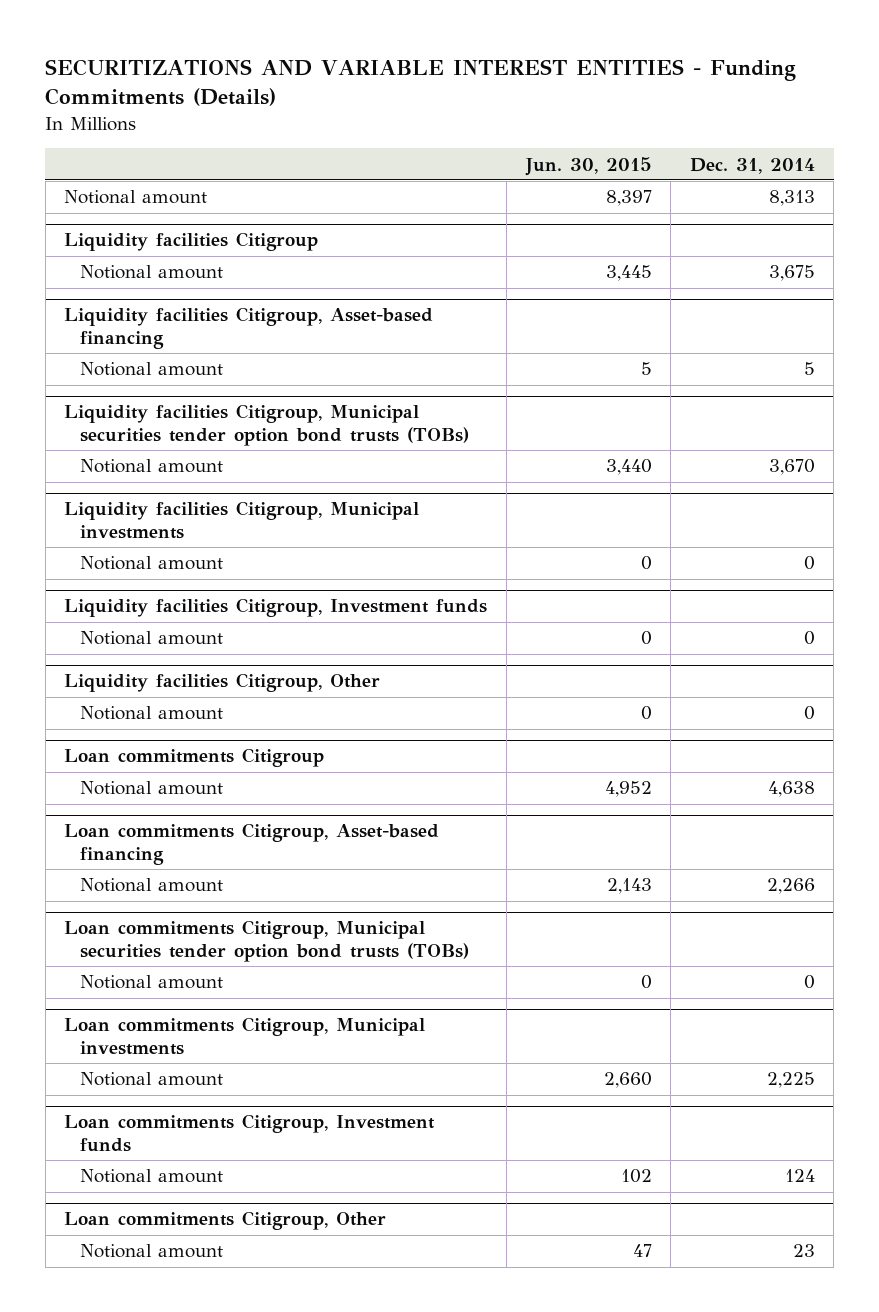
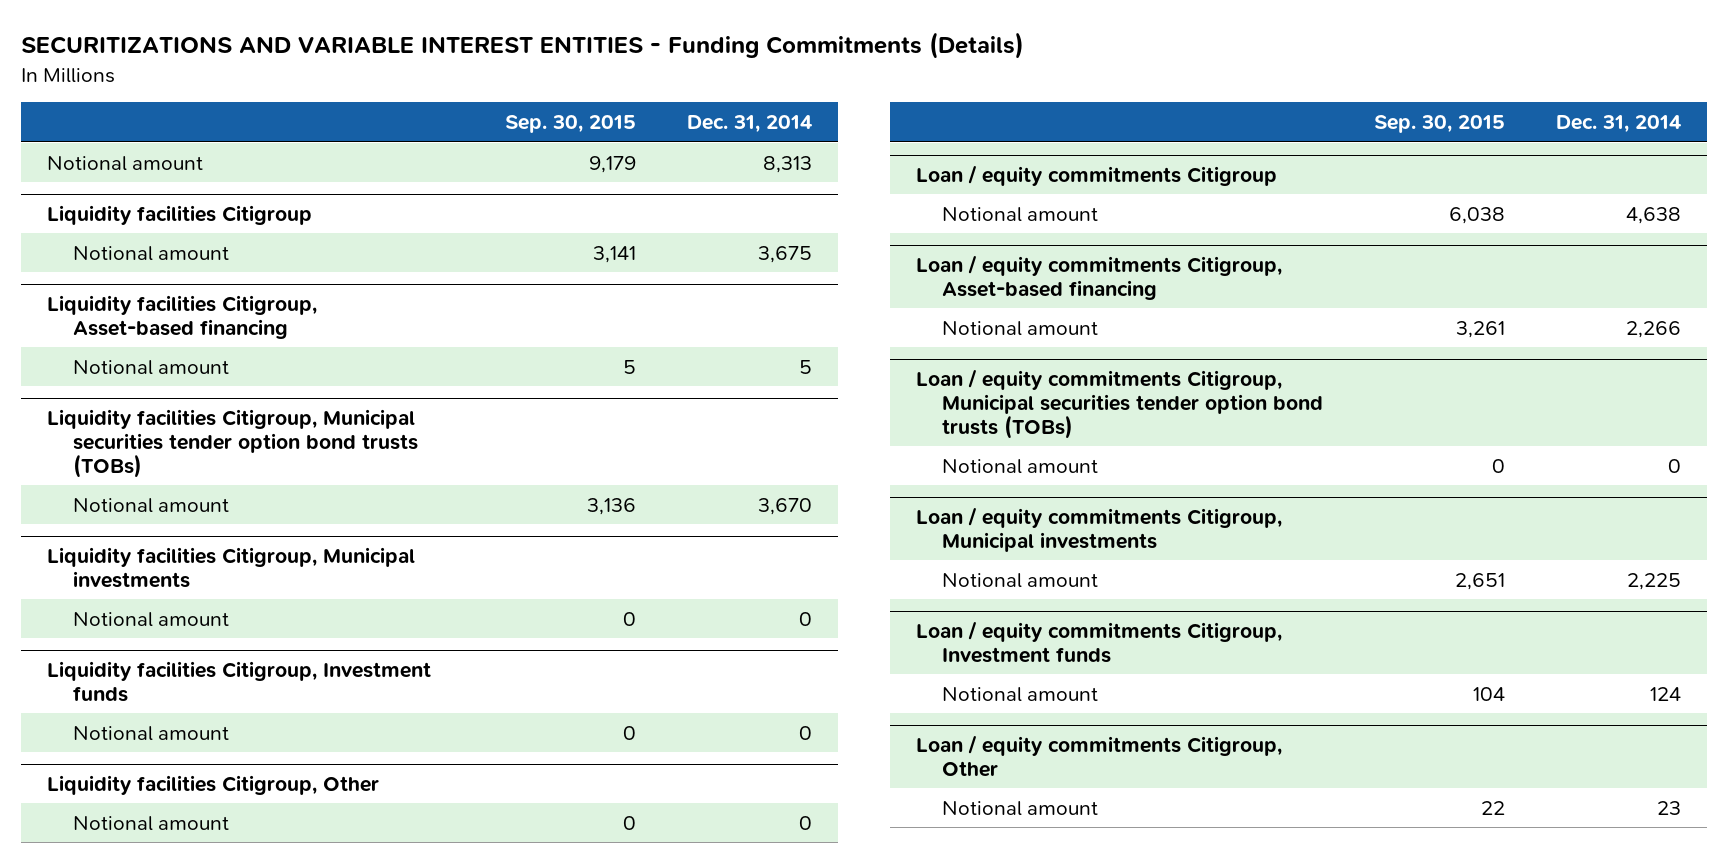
[524,156,652,176] Jun. 30, 2015 -> none
none -> [504,115,636,134] Sep. 30, 2015
[64,748,325,768] Loan commitments Citigroup -> [915,164,1277,186] Loan / equity commitments Citigroup
[64,823,440,865] Loan commitments Citigroup, Asset-based financing -> [915,254,1282,300] Loan / equity commitments Citigroup, Asset-based financing
[64,920,470,962] Loan commitments Citigroup, Municipal securities tender option bond trusts (TOBs) -> [915,368,1323,439] Loan / equity commitments Citigroup, Municipal securities tender option bond trusts (TOBs)
[64,1017,426,1055] Loan commitments Citigroup, Municipal investments -> [915,506,1282,552] Loan / equity commitments Citigroup, Municipal investments
[64,1114,436,1152] Loan commitments Citigroup, Investment funds -> [915,620,1282,663] Loan / equity commitments Citigroup, Investment funds
[64,1211,387,1231] Loan commitments Citigroup, Other -> [915,734,1282,777] Loan / equity commitments Citigroup, Other

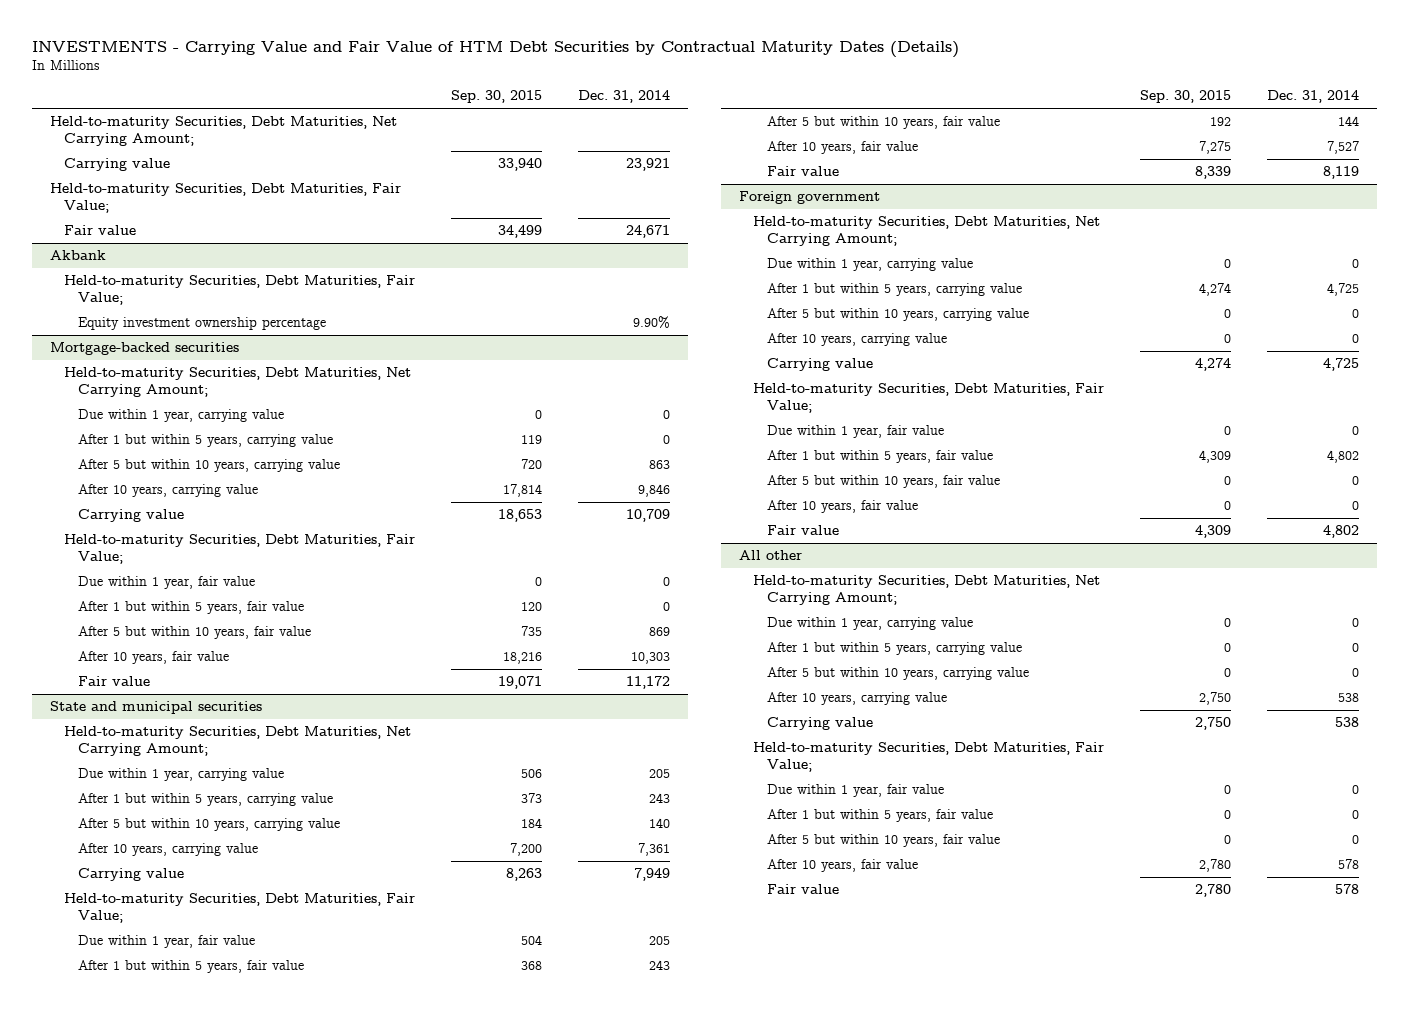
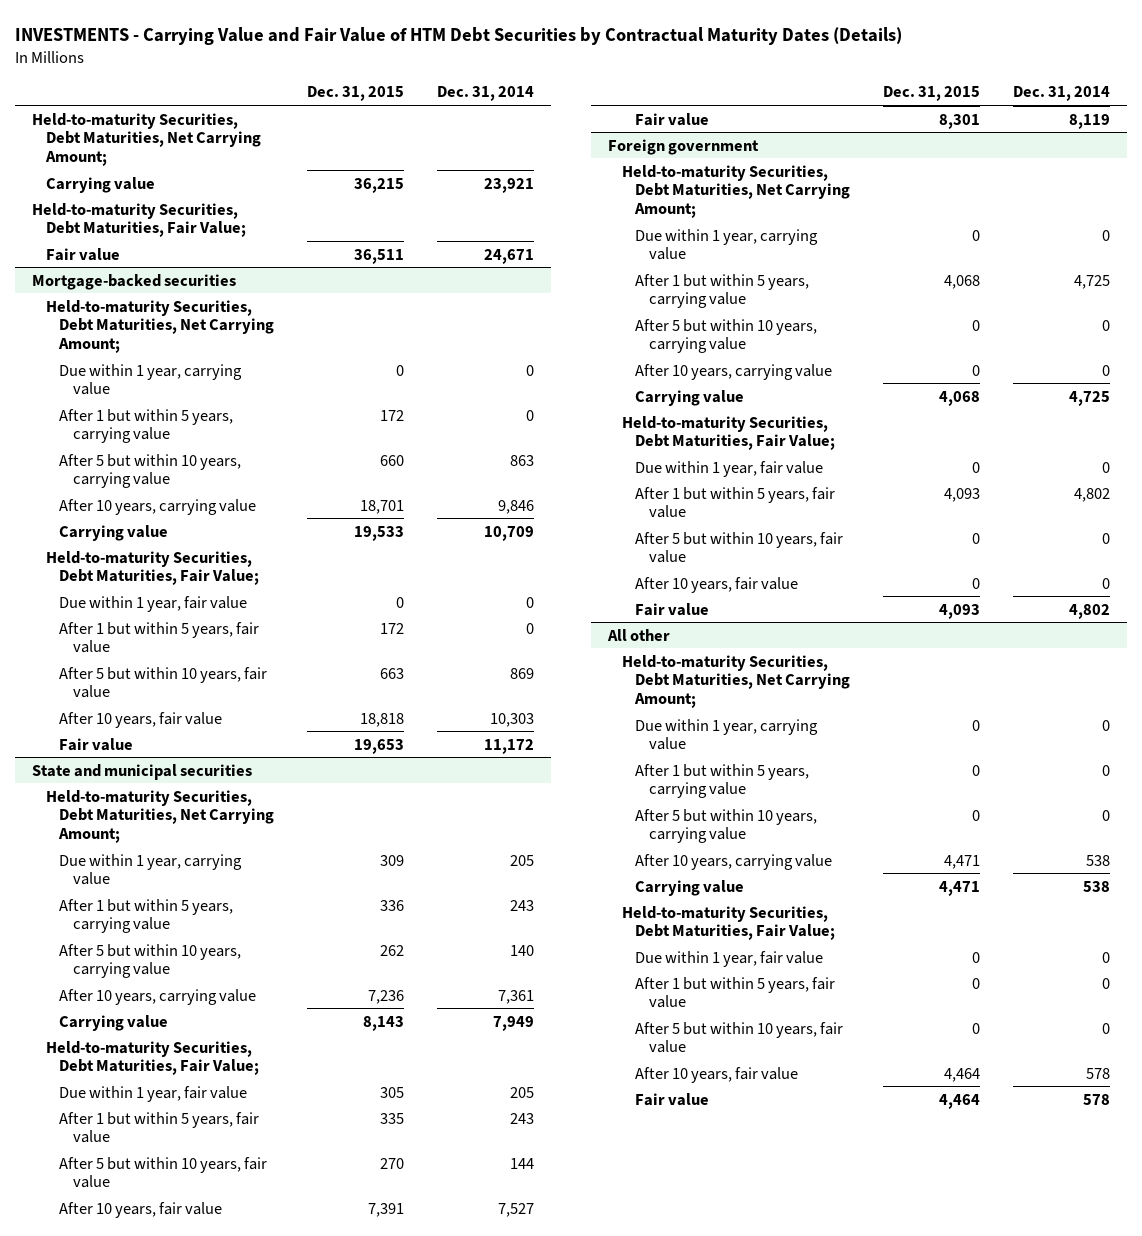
[450,90,542,104] Sep. 30, 2015 -> none
none -> [307,86,405,102] Dec. 31, 2015
[49,249,106,260] Akbank -> none
[63,274,415,305] Held-to-maturity Securities, Debt Maturities, Fair Value; -> none
[77,316,326,330] Equity investment ownership percentage -> none

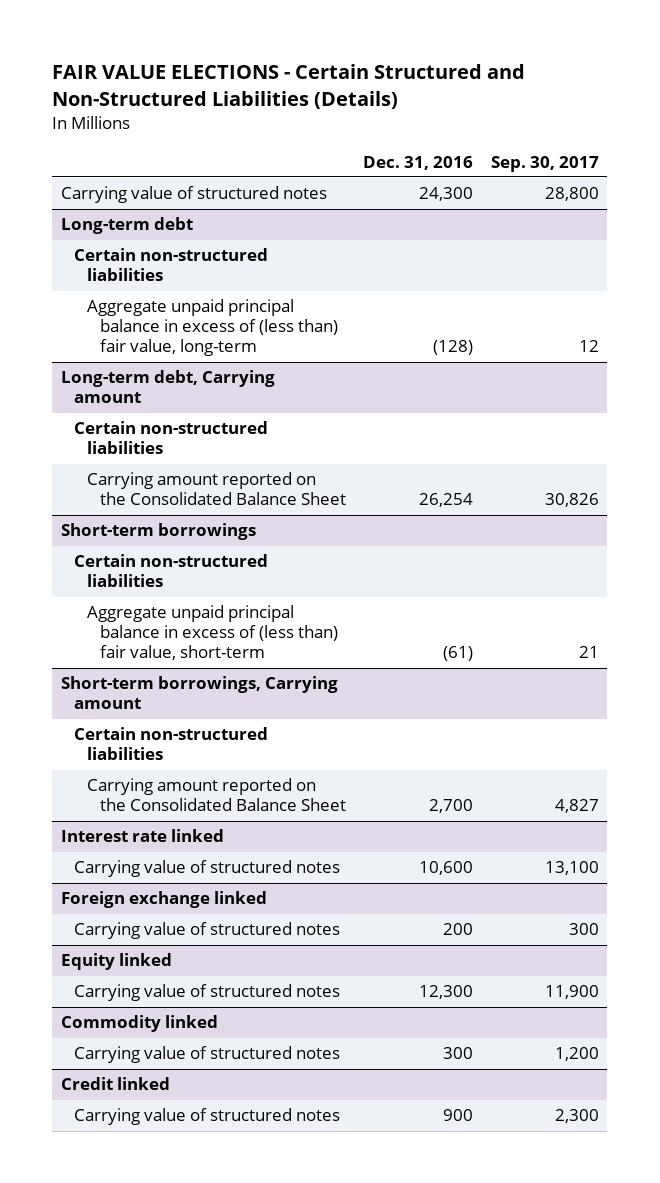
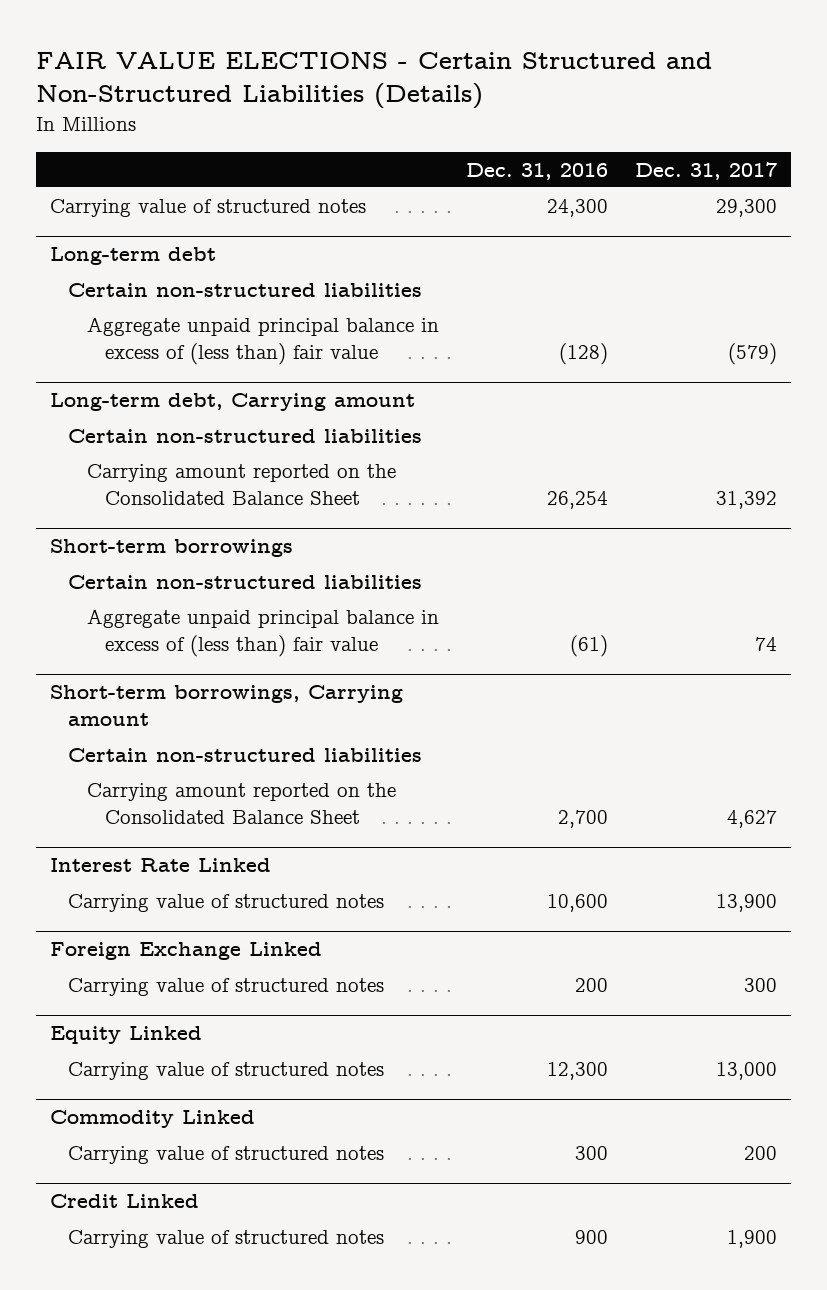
[490,155,599,172] Sep. 30, 2017 -> none
none -> [635,161,778,180] Dec. 31, 2017
[86,299,339,357] Aggregate unpaid principal balance in excess of (less than) fair value, long-term -> [86,316,439,365] Aggregate unpaid principal balance in excess of (less than) fair value
[86,605,339,661] Aggregate unpaid principal balance in excess of (less than) fair value, short-term -> [86,608,439,657] Aggregate unpaid principal balance in excess of (less than) fair value
[60,829,224,843] Interest rate linked -> [49,858,271,873] Interest Rate Linked
[60,891,267,909] Foreign exchange linked -> [49,942,322,961] Foreign Exchange Linked
[60,953,172,971] Equity linked -> [49,1026,202,1045] Equity Linked
[60,1015,218,1033] Commodity linked -> [49,1110,255,1129] Commodity Linked
[60,1077,170,1091] Credit linked -> [49,1194,199,1209] Credit Linked

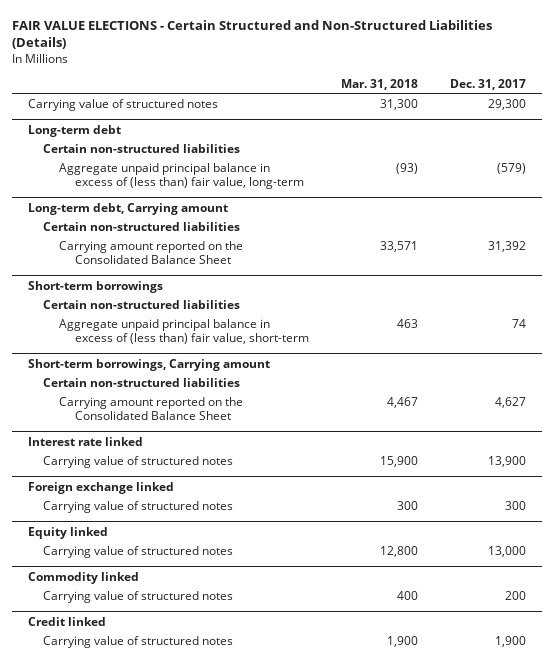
[466,162,609,180] Dec. 31, 2016 -> none
none -> [340,78,418,90] Mar. 31, 2018
[86,316,439,365] Aggregate unpaid principal balance in excess of (less than) fair value -> [58,162,304,189] Aggregate unpaid principal balance in excess of (less than) fair value, long-term
[86,608,439,657] Aggregate unpaid principal balance in excess of (less than) fair value -> [58,318,309,344] Aggregate unpaid principal balance in excess of (less than) fair value, short-term
[49,858,271,873] Interest Rate Linked -> [27,436,143,446] Interest rate linked
[49,942,322,961] Foreign Exchange Linked -> [27,481,174,494] Foreign exchange linked
[49,1026,202,1045] Equity Linked -> [27,526,108,539] Equity linked
[49,1110,255,1129] Commodity Linked -> [27,571,139,584] Commodity linked
[49,1194,199,1209] Credit Linked -> [27,616,106,626] Credit linked

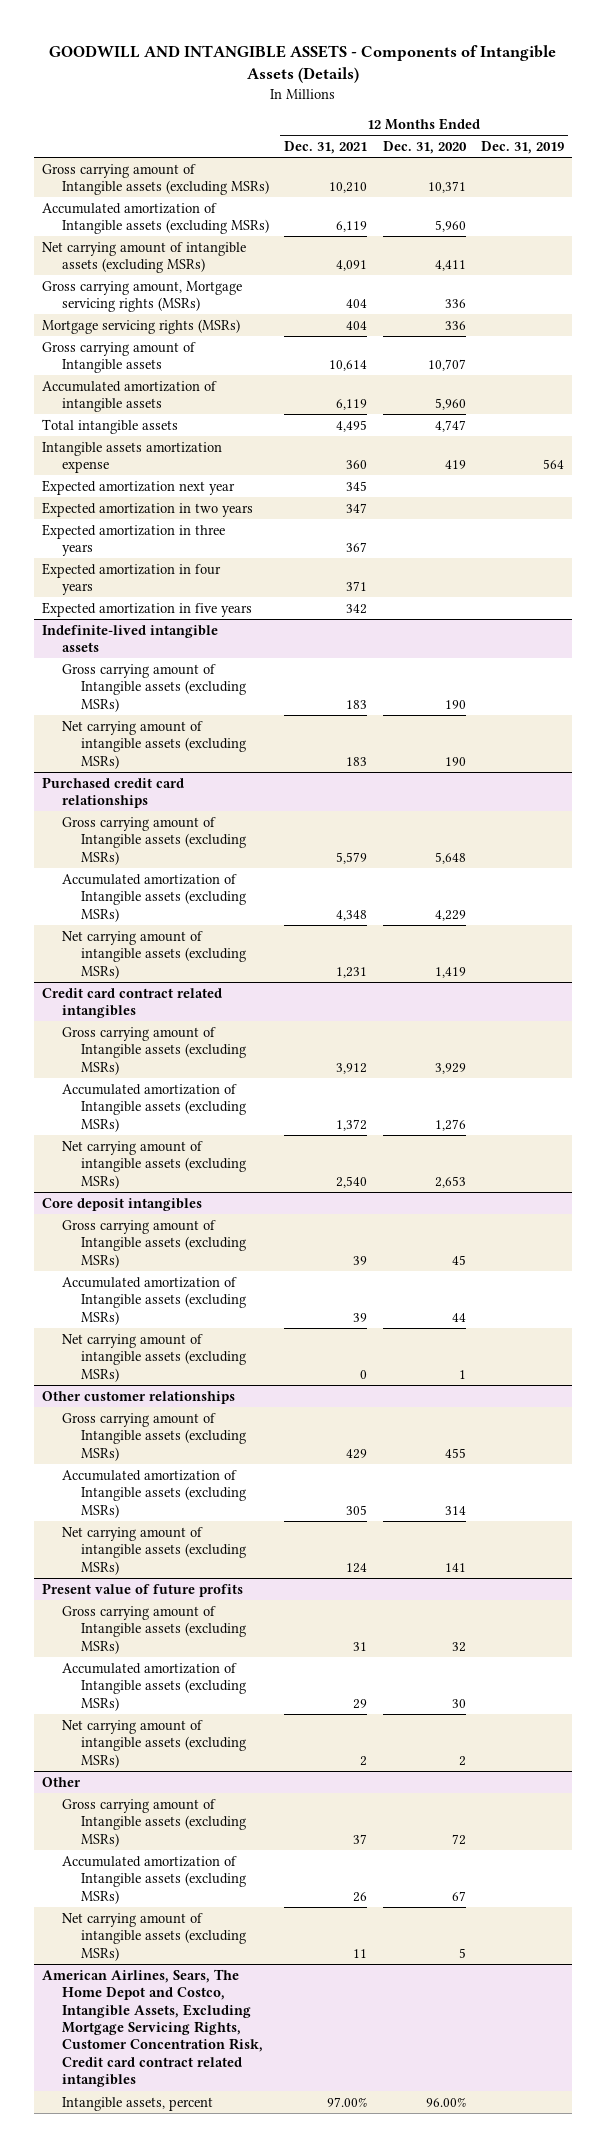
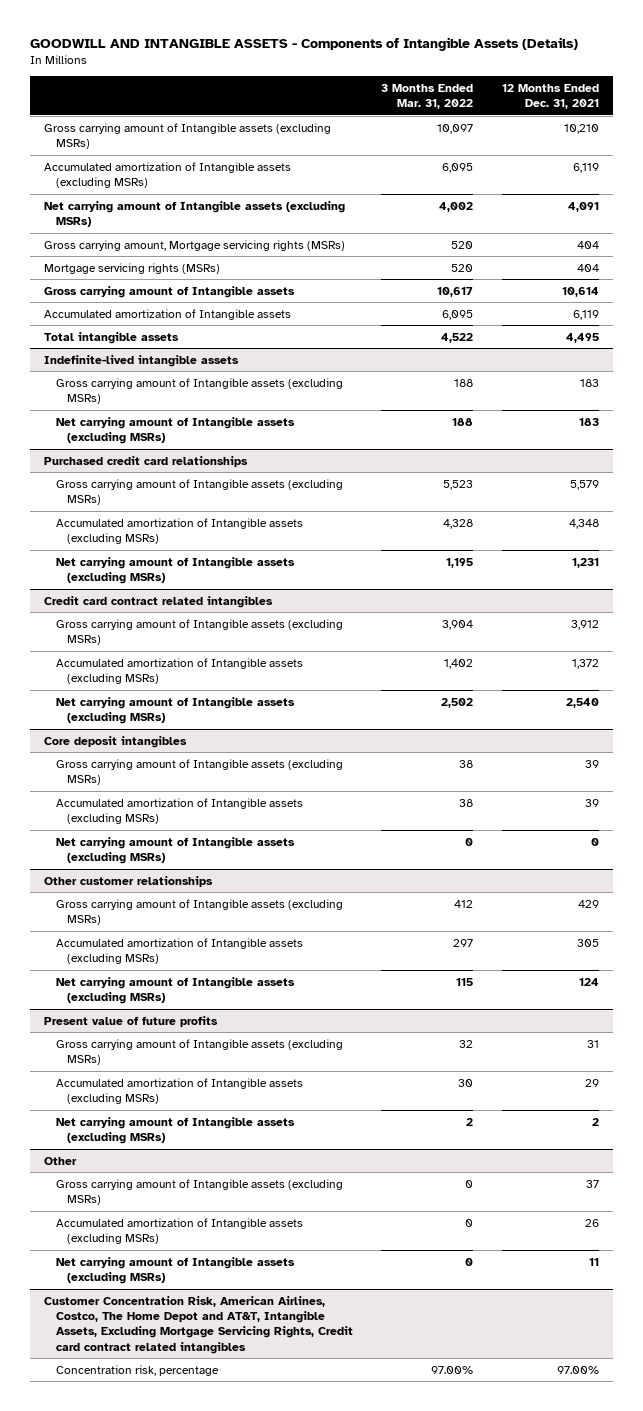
[382,140,467,154] Dec. 31, 2020 -> none
[481,140,565,154] Dec. 31, 2019 -> none
none -> [381,83,474,110] 3 Months Ended Mar. 31, 2022
[41,241,246,274] Net carrying amount of intangible assets (excluding MSRs) -> [44,200,346,227] Net carrying amount of Intangible assets (excluding MSRs)
[41,380,217,413] Accumulated amortization of intangible assets -> [44,308,292,320] Accumulated amortization of Intangible assets
[41,441,222,474] Intangible assets amortization expense -> none
[41,479,235,495] Expected amortization next year -> none
[41,501,253,517] Expected amortization in two years -> none
[41,523,225,557] Expected amortization in three years -> none
[41,562,221,596] Expected amortization in four years -> none
[41,601,252,617] Expected amortization in five years -> none
[61,720,247,769] Net carrying amount of intangible assets (excluding MSRs) -> [55,416,295,444] Net carrying amount of Intangible assets (excluding MSRs)
[61,930,247,979] Net carrying amount of intangible assets (excluding MSRs) -> [55,556,295,584] Net carrying amount of Intangible assets (excluding MSRs)
[61,1140,247,1189] Net carrying amount of intangible assets (excluding MSRs) -> [55,696,295,724] Net carrying amount of Intangible assets (excluding MSRs)
[61,1333,247,1382] Net carrying amount of intangible assets (excluding MSRs) -> [55,836,295,864] Net carrying amount of Intangible assets (excluding MSRs)
[61,1526,247,1575] Net carrying amount of intangible assets (excluding MSRs) -> [55,976,295,1004] Net carrying amount of Intangible assets (excluding MSRs)
[61,1719,247,1768] Net carrying amount of intangible assets (excluding MSRs) -> [55,1116,295,1144] Net carrying amount of Intangible assets (excluding MSRs)
[61,1912,247,1961] Net carrying amount of intangible assets (excluding MSRs) -> [55,1256,295,1284] Net carrying amount of Intangible assets (excluding MSRs)
[41,1968,263,2088] American Airlines, Sears, The Home Depot and Costco, Intangible Assets, Excluding Mortgage Servicing Rights, Customer Concentration Risk, Credit card contract related intangibles -> [44,1295,353,1354] Customer Concentration Risk, American Airlines, Costco, The Home Depot and AT&T, Intangible Assets, Excluding Mortgage Servicing Rights, Credit card contract related intangibles
[61,2096,213,2111] Intangible assets, percent -> [55,1364,219,1376] Concentration risk, percentage

